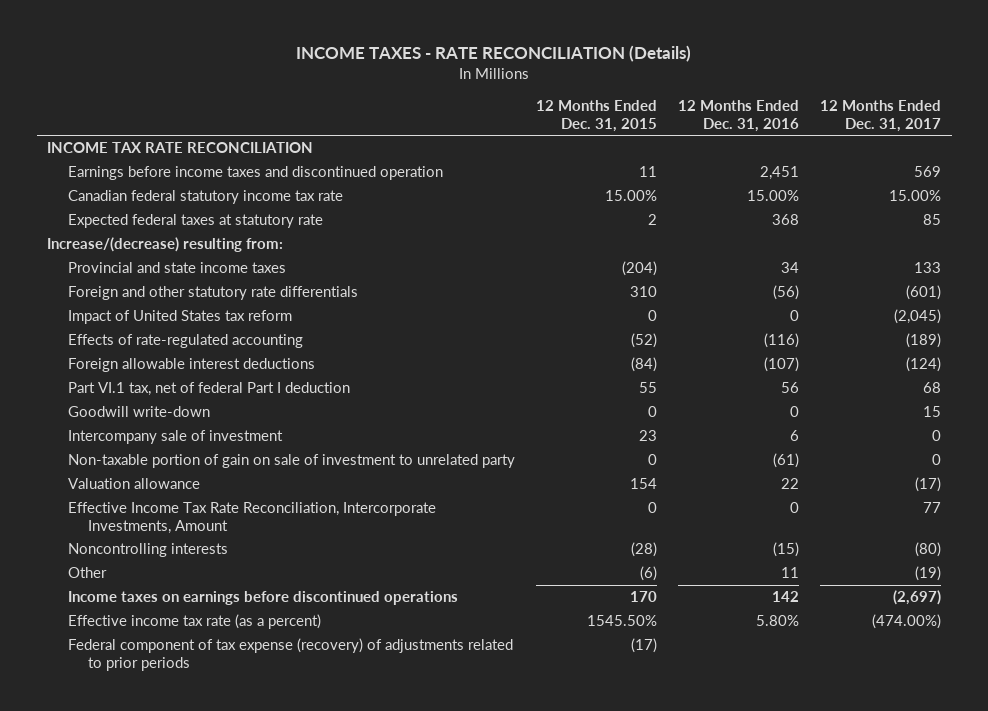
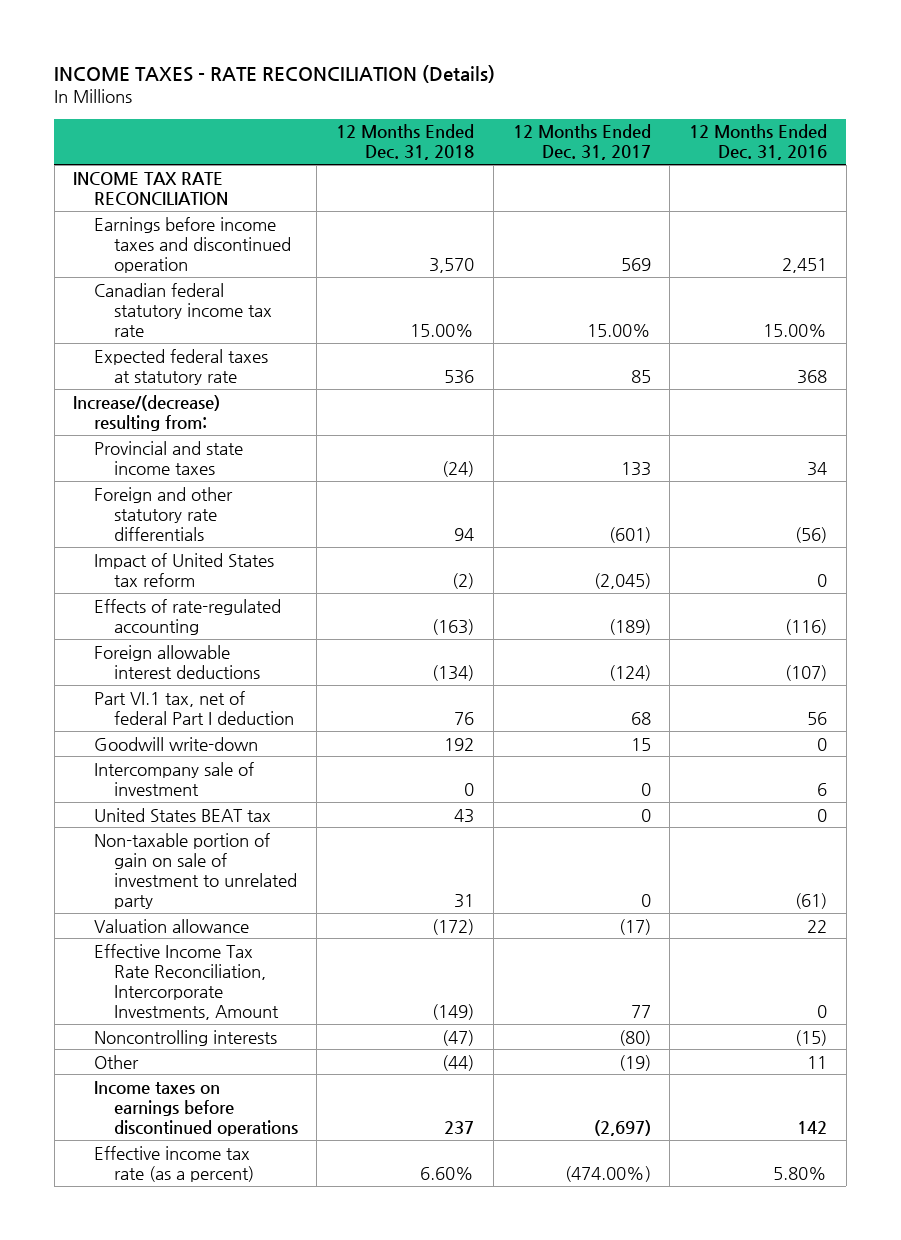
[535,99,657,132] 12 Months Ended Dec. 31, 2015 -> none
none -> [336,124,475,161] 12 Months Ended Dec. 31, 2018
none -> [93,807,271,822] United States BEAT tax
[67,638,513,671] Federal component of tax expense (recovery) of adjustments related to prior periods -> none

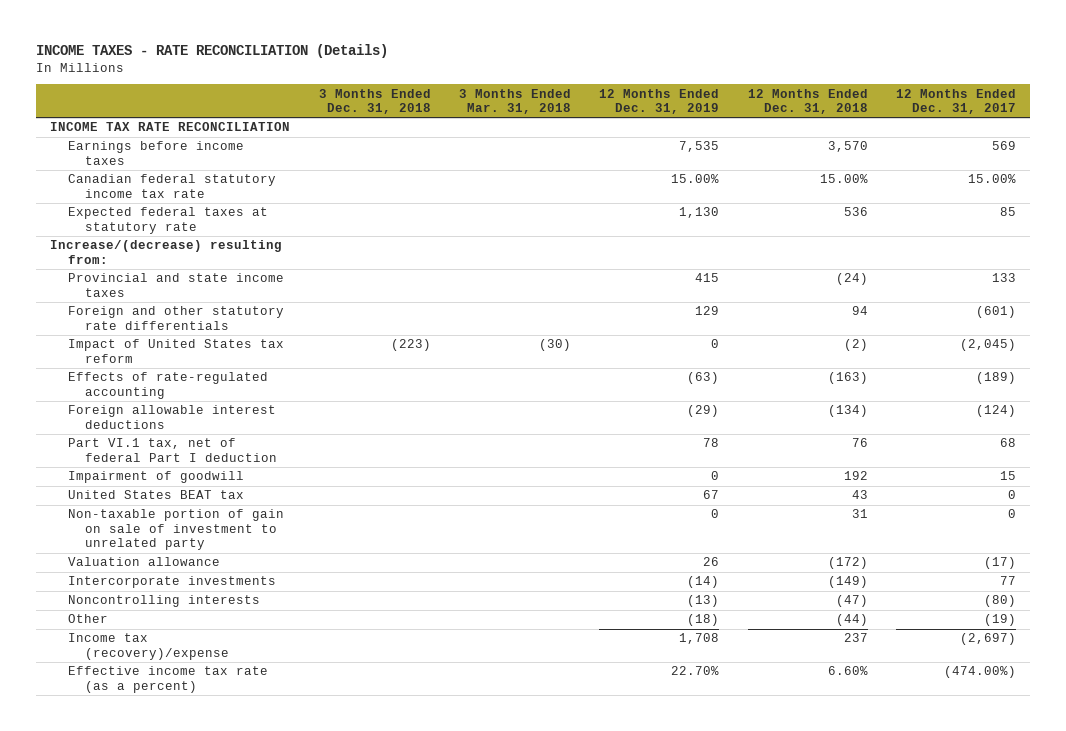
[689,124,828,161] 12 Months Ended Dec. 31, 2016 -> none
none -> [318,88,431,115] 3 Months Ended Dec. 31, 2018
none -> [459,88,572,115] 3 Months Ended Mar. 31, 2018
none -> [599,88,720,115] 12 Months Ended Dec. 31, 2019
[93,216,291,273] Earnings before income taxes and discontinued operation -> [67,141,244,165] Earnings before income taxes
[93,761,254,796] Intercompany sale of investment -> none
[93,736,258,751] Goodwill write-down -> [67,471,244,484] Impairment of goodwill
[93,943,279,1021] Effective Income Tax Rate Reconciliation, Intercorporate Investments, Amount -> [67,576,276,589] Intercorporate investments
[93,1080,298,1136] Income taxes on earnings before discontinued operations -> [67,633,230,660] Income tax (recovery)/expense

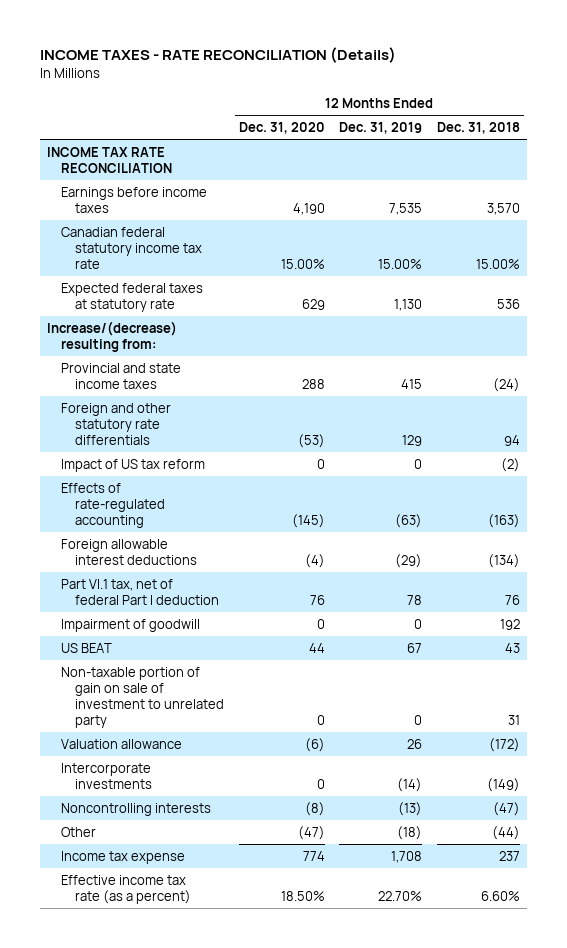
[318,88,431,115] 3 Months Ended Dec. 31, 2018 -> none
[459,88,572,115] 3 Months Ended Mar. 31, 2018 -> none
[896,88,1017,115] 12 Months Ended Dec. 31, 2017 -> none
none -> [238,121,325,134] Dec. 31, 2020
[67,339,284,363] Impact of United States tax reform -> [60,458,205,472] Impact of US tax reform
[67,490,244,500] United States BEAT tax -> [60,642,112,653] US BEAT
[67,633,230,660] Income tax (recovery)/expense -> [60,850,185,864] Income tax expense

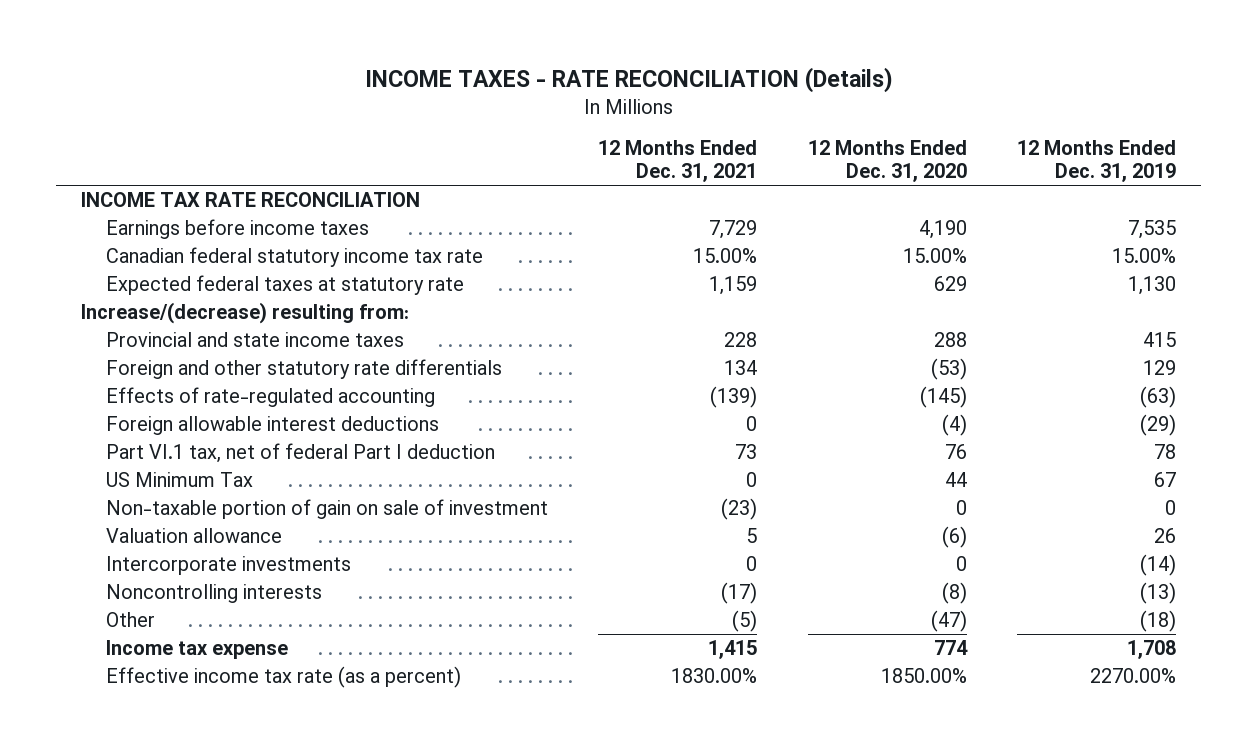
[436,121,520,134] Dec. 31, 2018 -> none
none -> [598,139,758,183] 12 Months Ended Dec. 31, 2021
[60,458,205,472] Impact of US tax reform -> none
[60,618,200,632] Impairment of goodwill -> none
[60,642,112,653] US BEAT -> [106,472,254,488] US Minimum Tax
[60,666,224,728] Non-taxable portion of gain on sale of investment to unrelated party -> [106,499,549,520] Non-taxable portion of gain on sale of investment
[280,890,325,901] 18.50% -> [880,668,967,684] 1850.00%
[378,890,423,901] 22.70% -> [1089,668,1176,684] 2270.00%

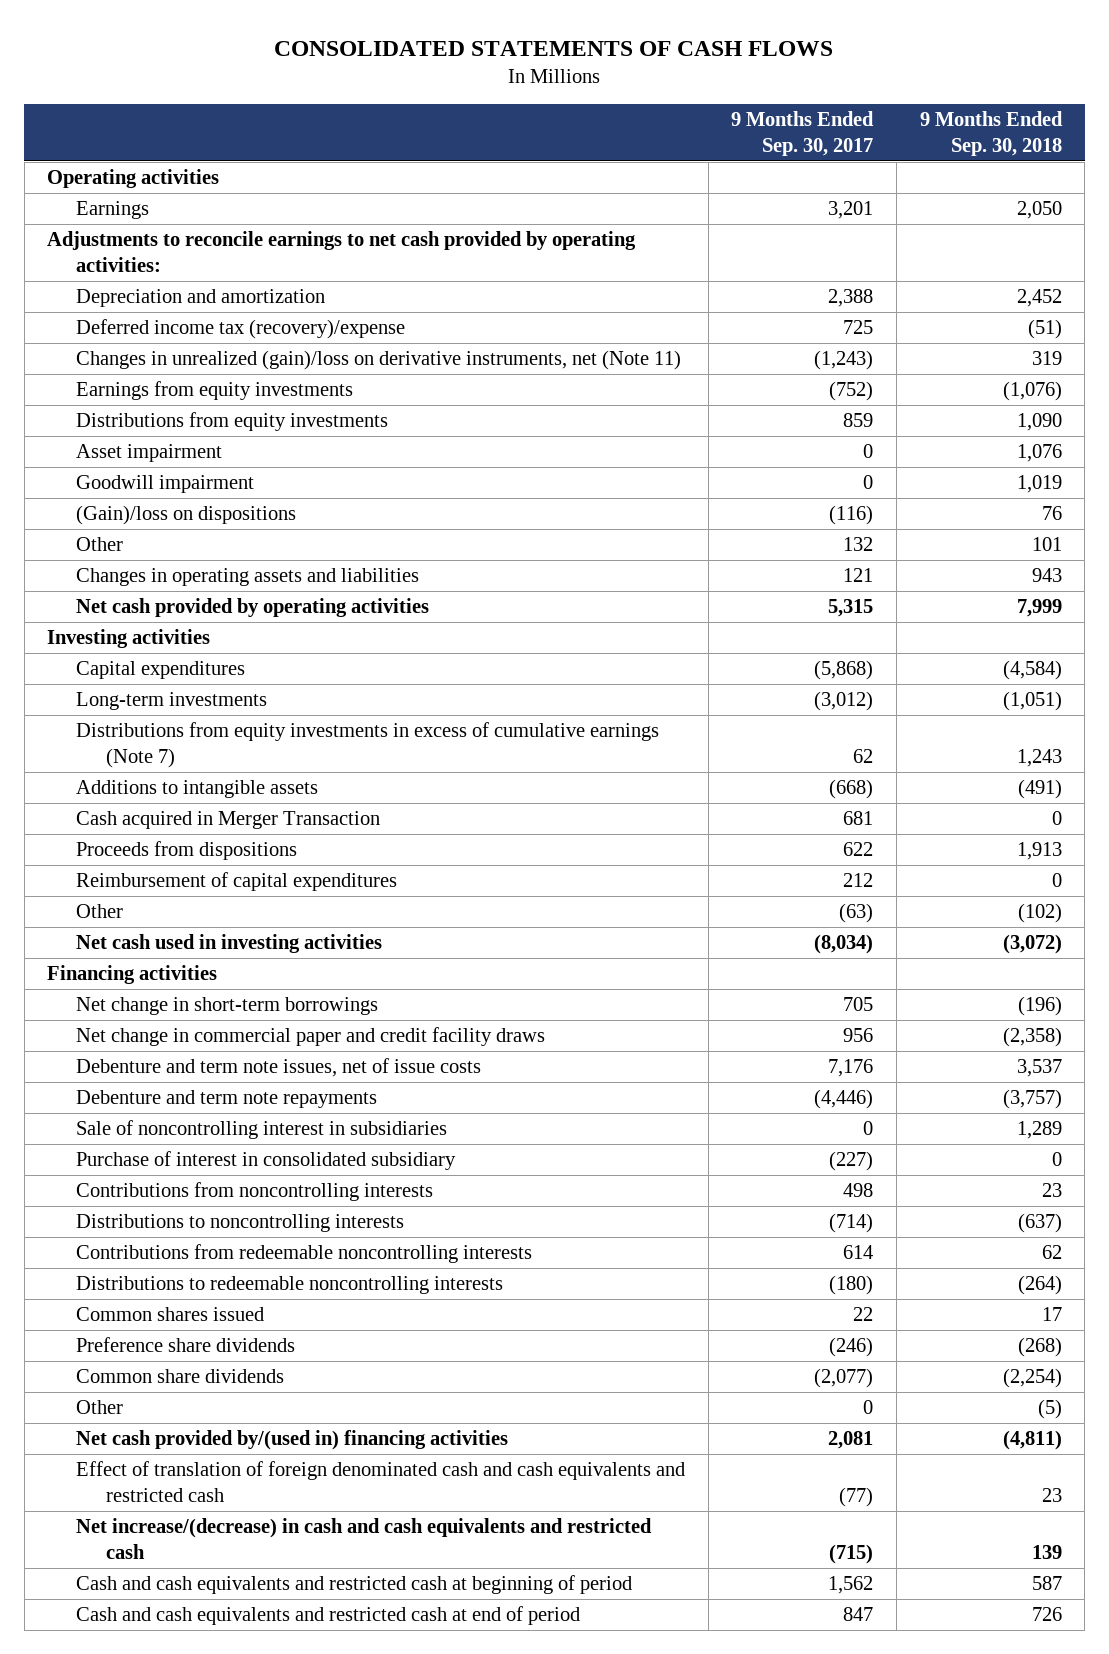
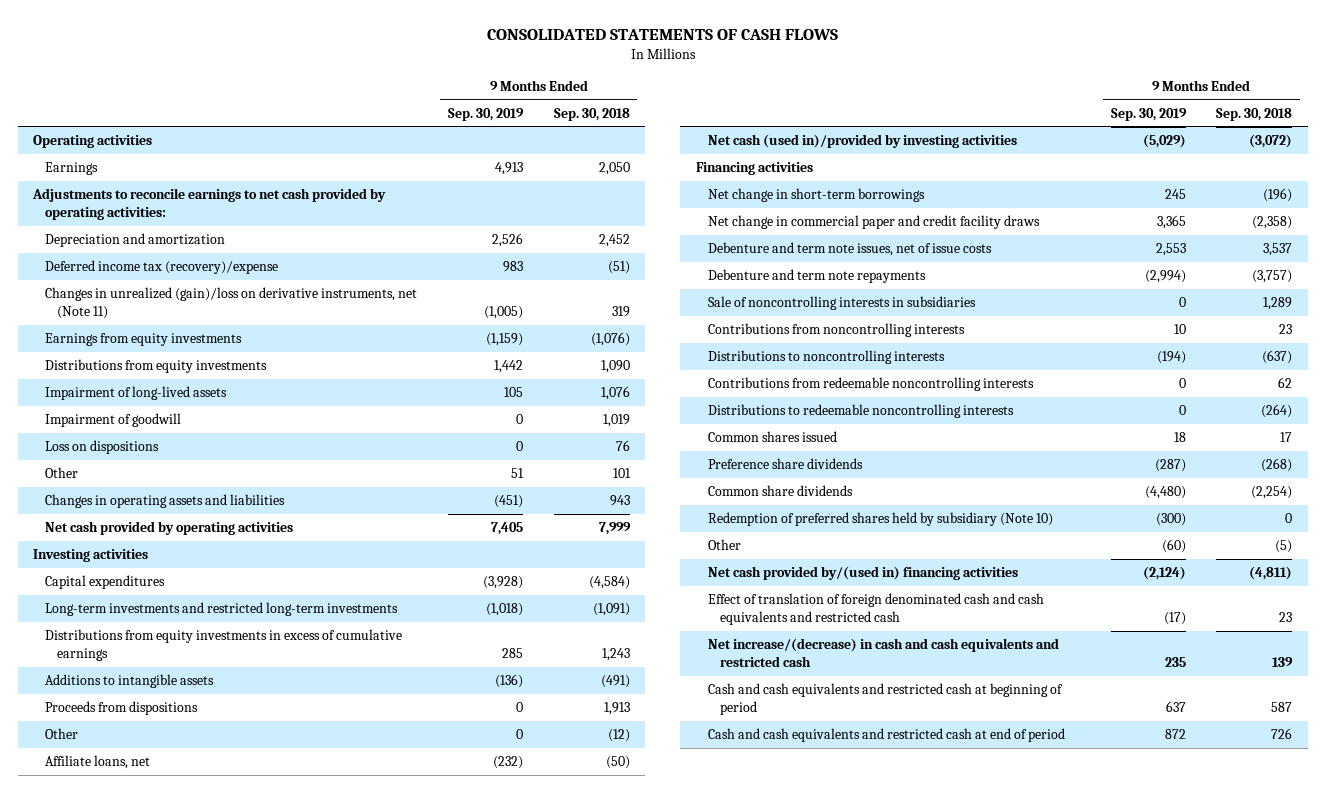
[731,111,875,156] 9 Months Ended Sep. 30, 2017 -> none
none -> [447,107,524,121] Sep. 30, 2019
[76,444,223,463] Asset impairment -> [44,386,227,401] Impairment of long-lived assets
[76,475,255,494] Goodwill impairment -> [44,413,181,428] Impairment of goodwill
[76,505,297,526] (Gain)/loss on dispositions -> [44,440,159,455] Loss on dispositions
[76,692,268,711] Long-term investments -> [44,602,398,617] Long-term investments and restricted long-term investments
[1002,691,1062,712] (1,051) -> [592,603,630,617] (1,091)
[76,722,660,768] Distributions from equity investments in excess of cumulative earnings (Note 7) -> [44,629,402,662] Distributions from equity investments in excess of cumulative earnings
[76,811,381,830] Cash acquired in Merger Transaction -> none
[76,872,398,892] Reimbursement of capital expenditures -> none
[1017,903,1062,924] (102) -> [607,729,630,743] (12)
none -> [44,755,150,770] Affiliate loans, net
[76,934,383,954] Net cash used in investing activities -> [707,134,1017,149] Net cash (used in)/provided by investing activities
[76,1151,457,1171] Purchase of interest in consolidated subsidiary -> none
[76,1120,448,1140] Sale of noncontrolling interest in subsidiaries -> [707,296,976,311] Sale of noncontrolling interests in subsidiaries
none -> [707,512,1053,527] Redemption of preferred shares held by subsidiary (Note 10)

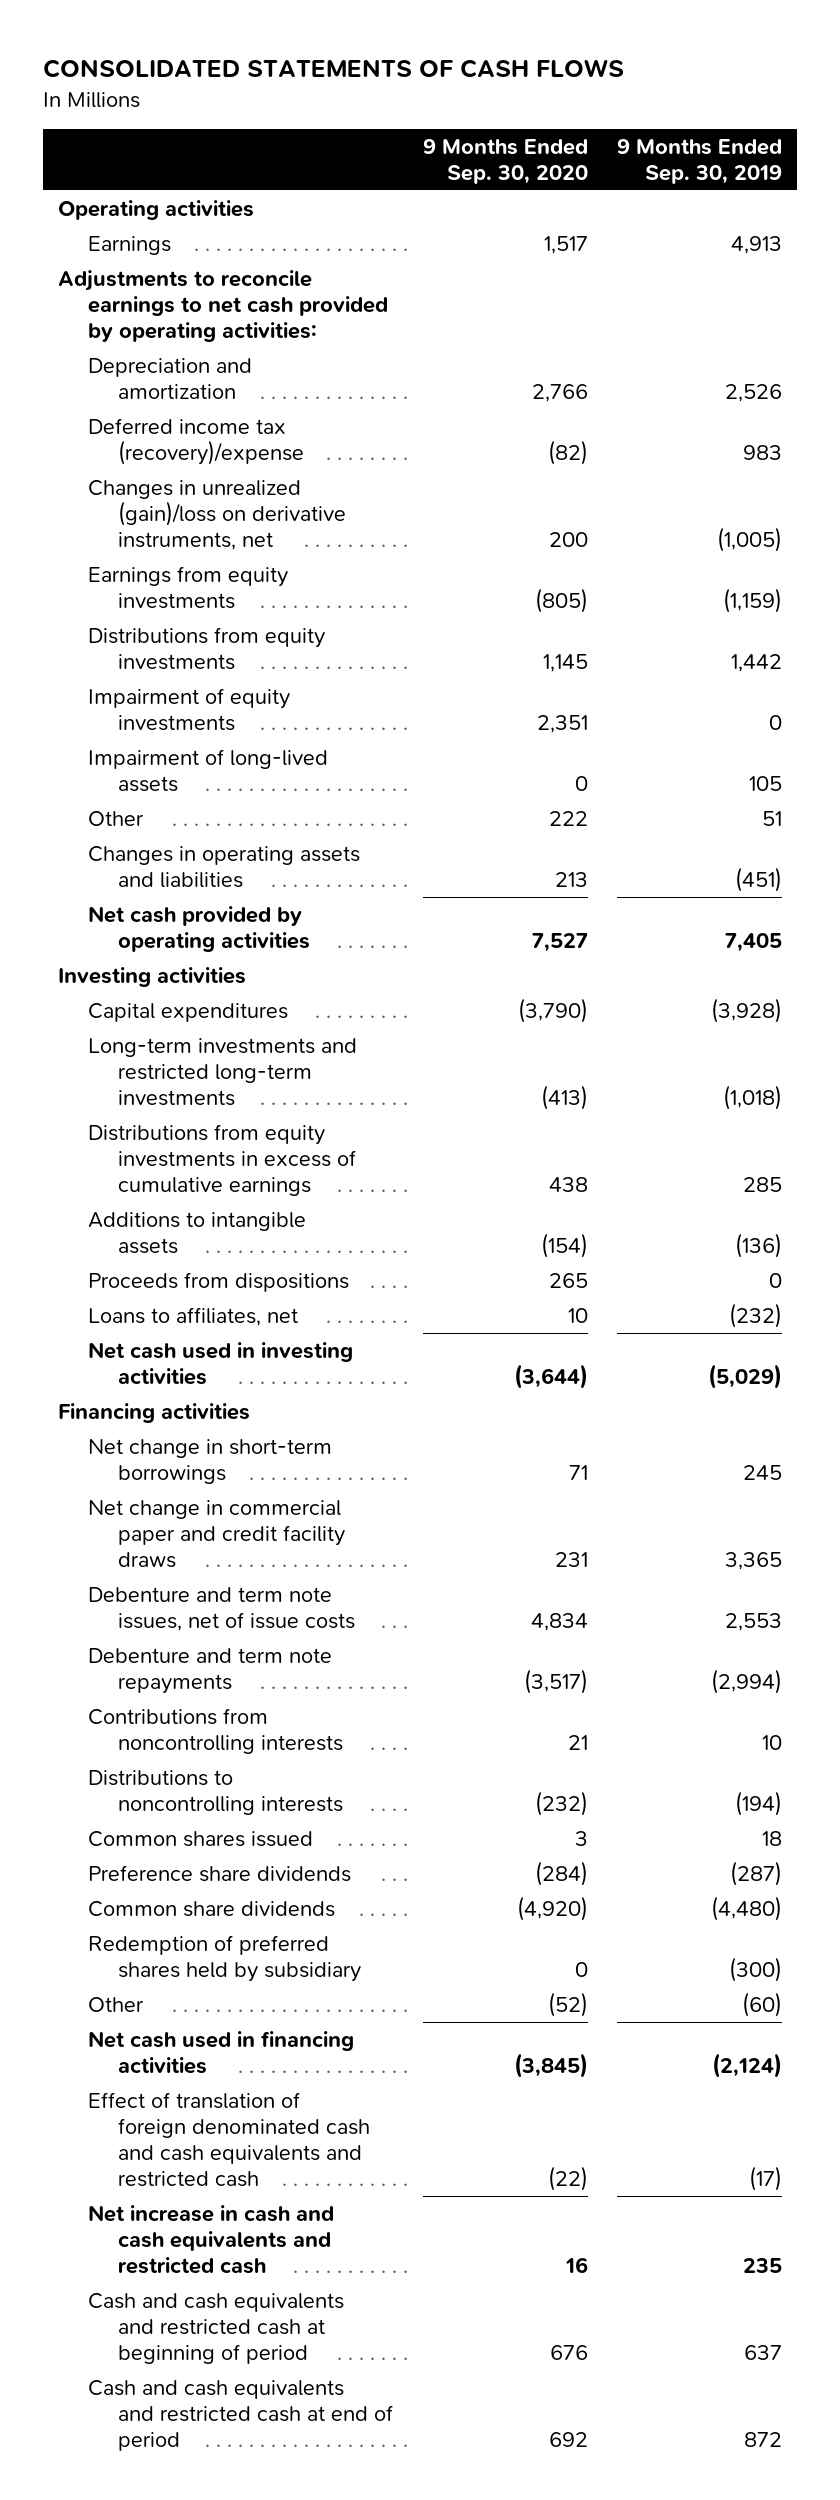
[553,107,630,121] Sep. 30, 2018 -> none
none -> [422,138,588,184] 9 Months Ended Sep. 30, 2020
[44,287,417,320] Changes in unrealized (gain)/loss on derivative instruments, net (Note 11) -> [88,479,347,551] Changes in unrealized (gain)/loss on derivative instruments, net
none -> [88,687,291,732] Impairment of equity investments
[44,413,181,428] Impairment of goodwill -> none
[44,440,159,455] Loss on dispositions -> none
[44,728,78,740] Other -> none
[44,755,150,770] Affiliate loans, net -> [88,1306,299,1326] Loans to affiliates, net
[707,134,1017,149] Net cash (used in)/provided by investing activities -> [88,1341,354,1386] Net cash used in investing activities
[707,296,976,311] Sale of noncontrolling interests in subsidiaries -> none
[707,377,1034,392] Contributions from redeemable noncontrolling interests -> none
[707,404,1014,419] Distributions to redeemable noncontrolling interests -> none
[707,512,1053,527] Redemption of preferred shares held by subsidiary (Note 10) -> [88,1934,362,1983] Redemption of preferred shares held by subsidiary
[707,566,1018,581] Net cash provided by/(used in) financing activities -> [88,2030,355,2075] Net cash used in financing activities
[707,638,1059,668] Net increase/(decrease) in cash and cash equivalents and restricted cash -> [88,2204,335,2275] Net increase in cash and cash equivalents and restricted cash

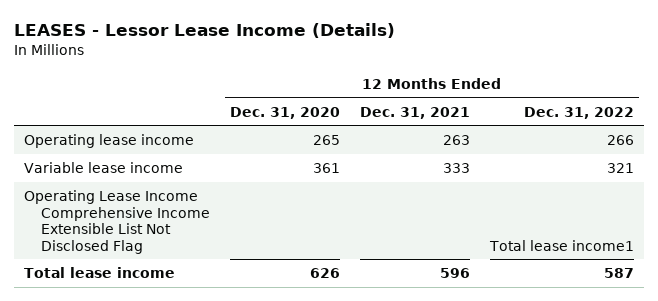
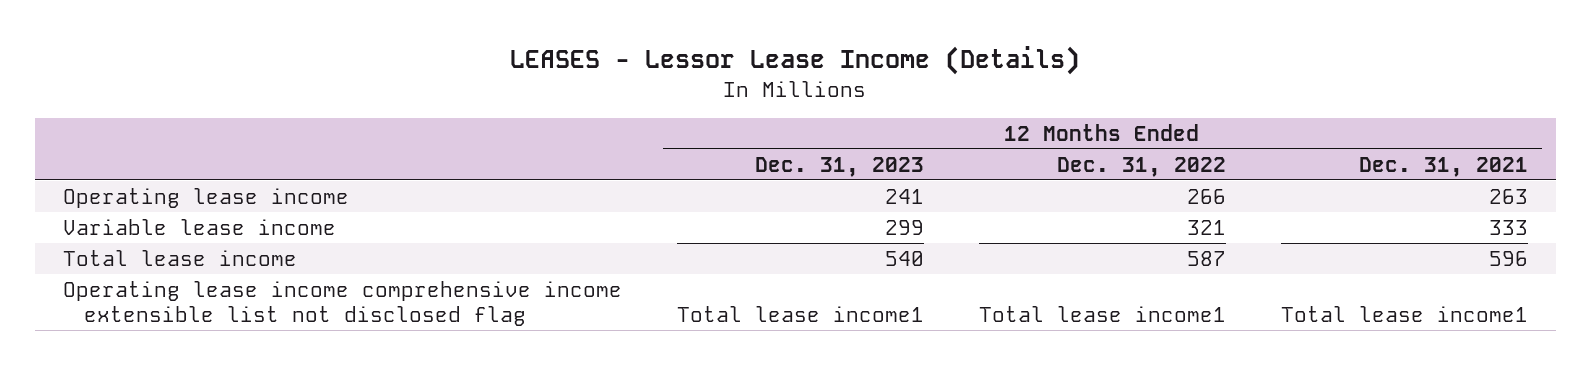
[229,106,340,119] Dec. 31, 2020 -> none
none -> [754,156,924,177] Dec. 31, 2023
[24,190,210,254] Operating Lease Income Comprehensive Income Extensible List Not Disclosed Flag -> none
none -> [62,280,622,327] Operating lease income comprehensive income extensible list not disclosed flag

